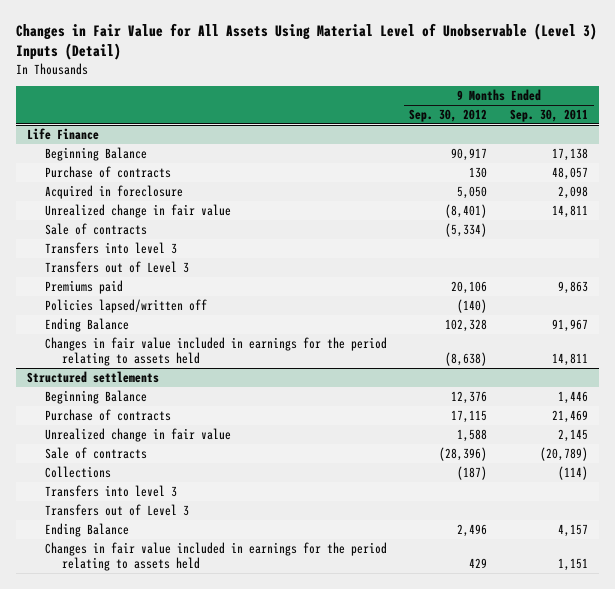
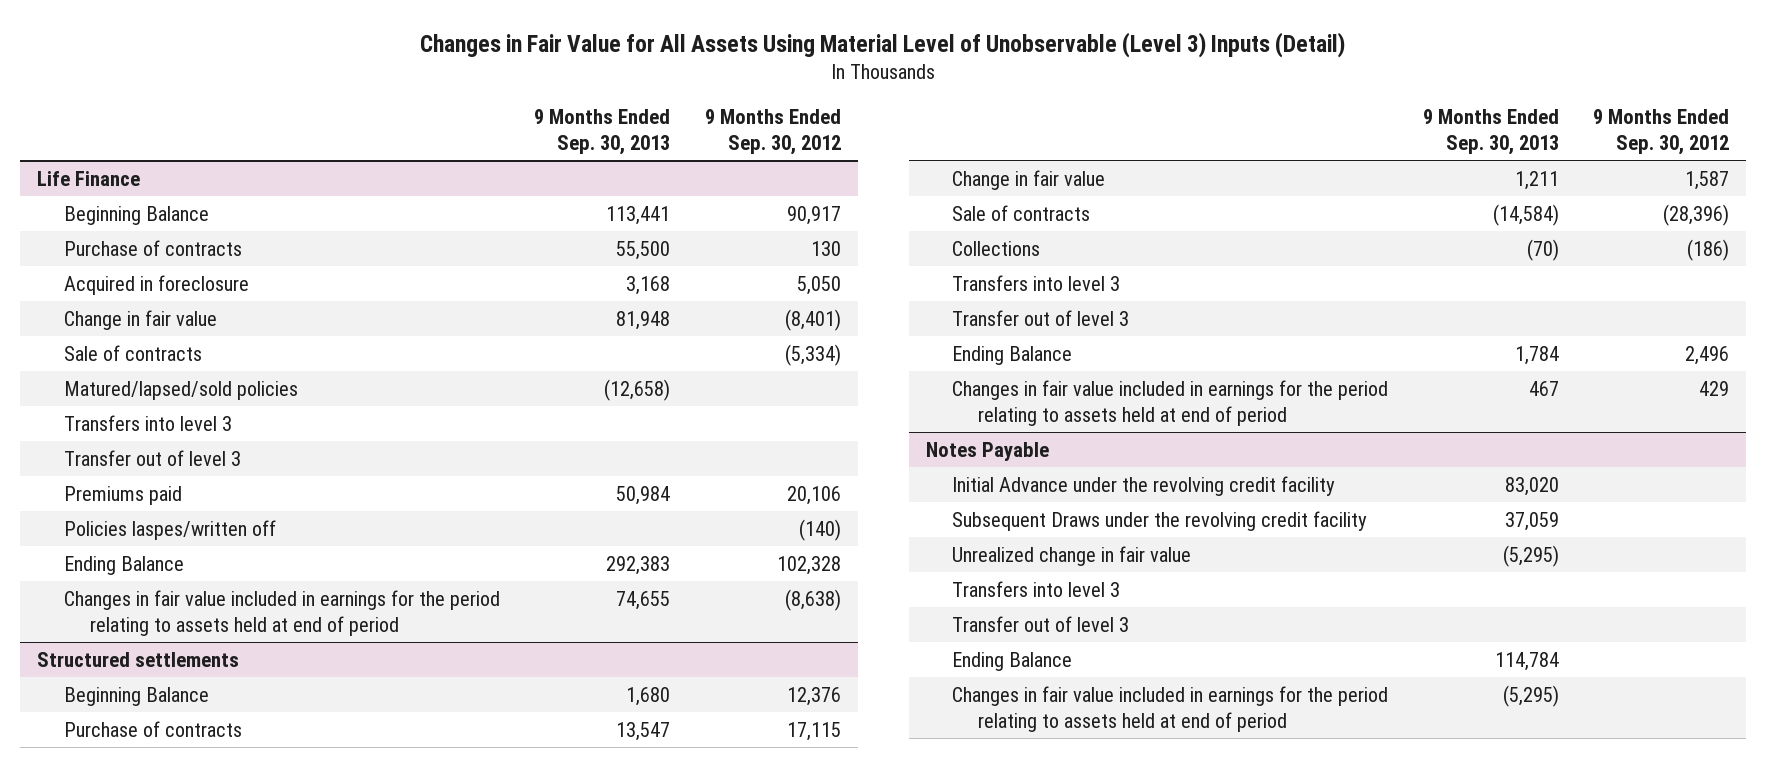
[510,108,589,122] Sep. 30, 2011 -> none
none -> [534,109,671,156] 9 Months Ended Sep. 30, 2013
[44,203,231,218] Unrealized change in fair value -> [63,309,217,330] Change in fair value
none -> [63,380,298,400] Matured/lapsed/sold policies
[44,260,189,273] Transfers out of Level 3 -> [63,449,241,466] Transfer out of level 3
[44,298,207,313] Policies lapsed/written off -> [63,519,276,540] Policies laspes/written off
[44,336,387,367] Changes in fair value included in earnings for the period relating to assets held -> [63,589,500,636] Changes in fair value included in earnings for the period relating to assets held at end of period
[44,427,231,442] Unrealized change in fair value -> [952,169,1106,190] Change in fair value
[457,428,488,442] 1,588 -> [1685,170,1730,190] 1,587
[457,465,488,480] (187) -> [1687,238,1730,261] (186)
[44,503,189,516] Transfers out of Level 3 -> [952,309,1130,326] Transfer out of level 3
[44,541,387,572] Changes in fair value included in earnings for the period relating to assets held -> [952,379,1389,426] Changes in fair value included in earnings for the period relating to assets held at end of period
none -> [925,441,1049,461] Notes Payable
none -> [952,475,1336,496] Initial Advance under the revolving credit facility
none -> [952,510,1368,531] Subsequent Draws under the revolving credit facility
none -> [952,545,1192,566] Unrealized change in fair value
none -> [952,580,1121,597] Transfers into level 3
none -> [952,615,1130,632] Transfer out of level 3
none -> [952,651,1073,671] Ending Balance
none -> [952,685,1389,732] Changes in fair value included in earnings for the period relating to assets held at end of period

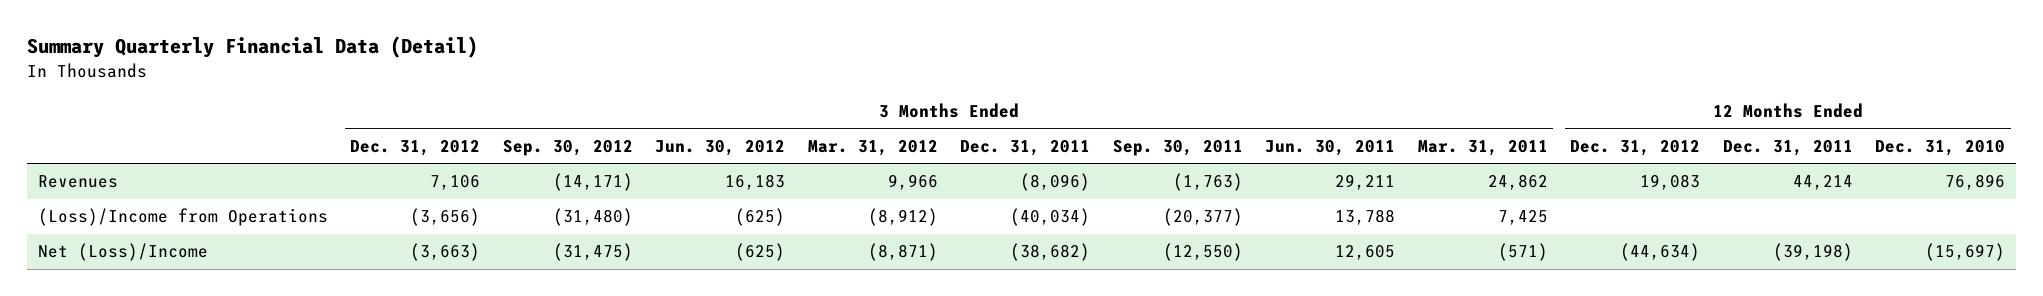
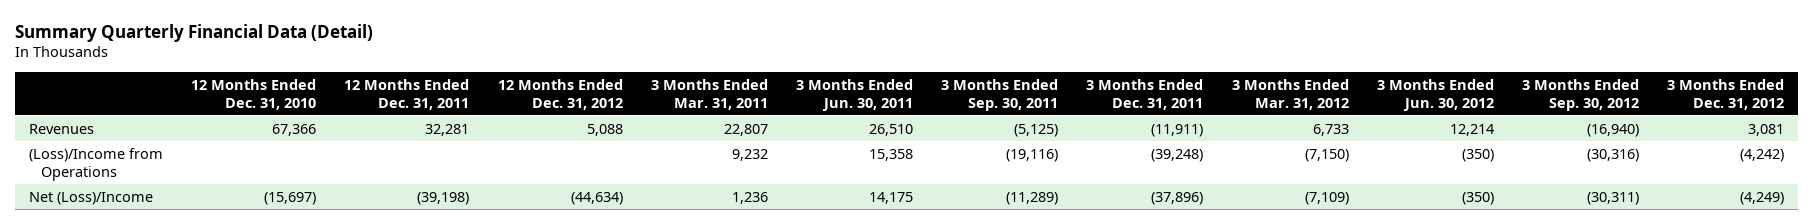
[430,175,481,191] 7,106 -> [1748,123,1785,136] 3,081
[552,173,633,192] (14,171) -> [1586,123,1639,137] (16,940)
[725,174,786,191] 16,183 -> [1449,123,1494,136] 12,214
[887,174,938,191] 9,966 -> [1312,123,1349,136] 6,733
[1020,173,1091,192] (8,096) -> [1151,123,1204,137] (11,911)
[1172,173,1243,192] (1,763) -> [1014,123,1059,137] (5,125)
[1335,174,1396,191] 29,211 -> [868,123,913,136] 26,510
[1487,174,1548,191] 24,862 -> [723,123,768,136] 22,807
[1640,174,1701,191] 19,083 -> [586,123,623,136] 5,088
[1792,175,1853,191] 44,214 -> [425,123,470,136] 32,281
[1945,174,2006,191] 76,896 -> [272,123,317,136] 67,366
[410,208,481,227] (3,656) -> [1740,148,1785,162] (4,242)
[552,208,633,227] (31,480) -> [1586,148,1639,162] (30,316)
[735,208,786,227] (625) -> [1461,148,1494,162] (350)
[867,208,938,227] (8,912) -> [1304,148,1349,162] (7,150)
[1010,208,1091,227] (40,034) -> [1151,148,1204,162] (39,248)
[1162,208,1243,227] (20,377) -> [1006,148,1059,162] (19,116)
[1335,209,1396,226] 13,788 -> [868,148,913,161] 15,358
[1497,210,1548,226] 7,425 -> [731,148,768,161] 9,232
[410,243,481,262] (3,663) -> [1740,191,1785,205] (4,249)
[552,243,633,262] (31,475) -> [1586,191,1639,205] (30,311)
[735,243,786,262] (625) -> [1461,191,1494,205] (350)
[867,243,938,262] (8,871) -> [1304,191,1349,205] (7,109)
[1010,243,1091,262] (38,682) -> [1151,191,1204,205] (37,896)
[1162,243,1243,262] (12,550) -> [1006,191,1059,205] (11,289)
[1335,245,1396,261] 12,605 -> [868,191,913,204] 14,175
[1497,243,1548,262] (571) -> [731,191,768,204] 1,236

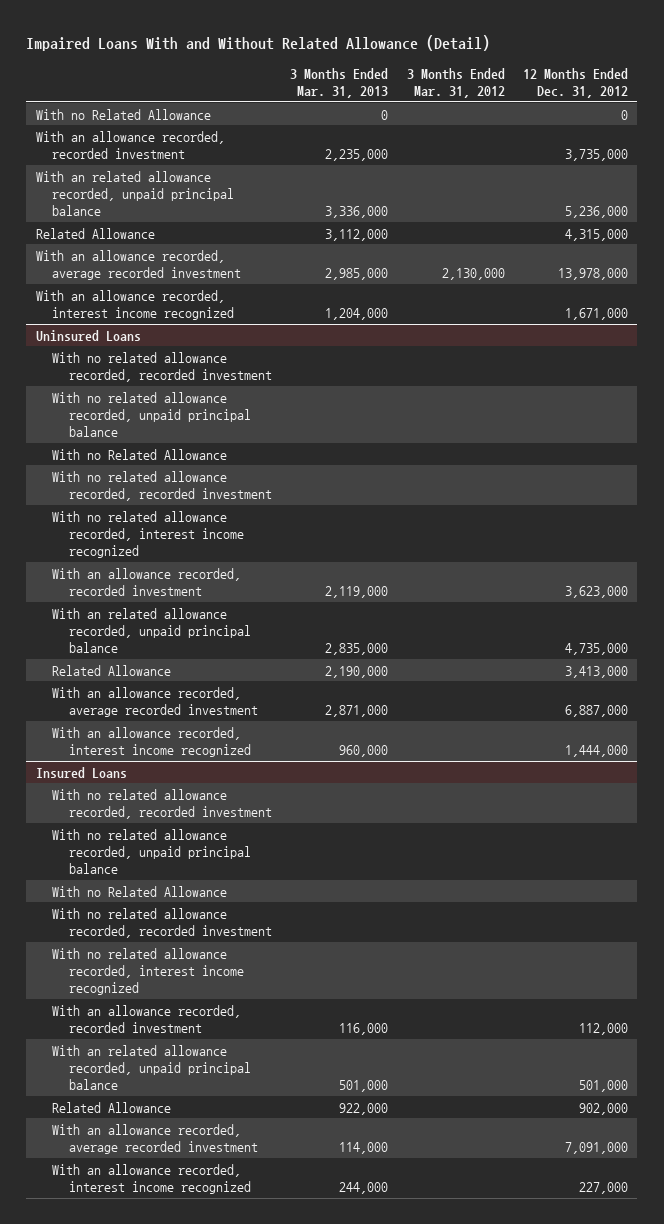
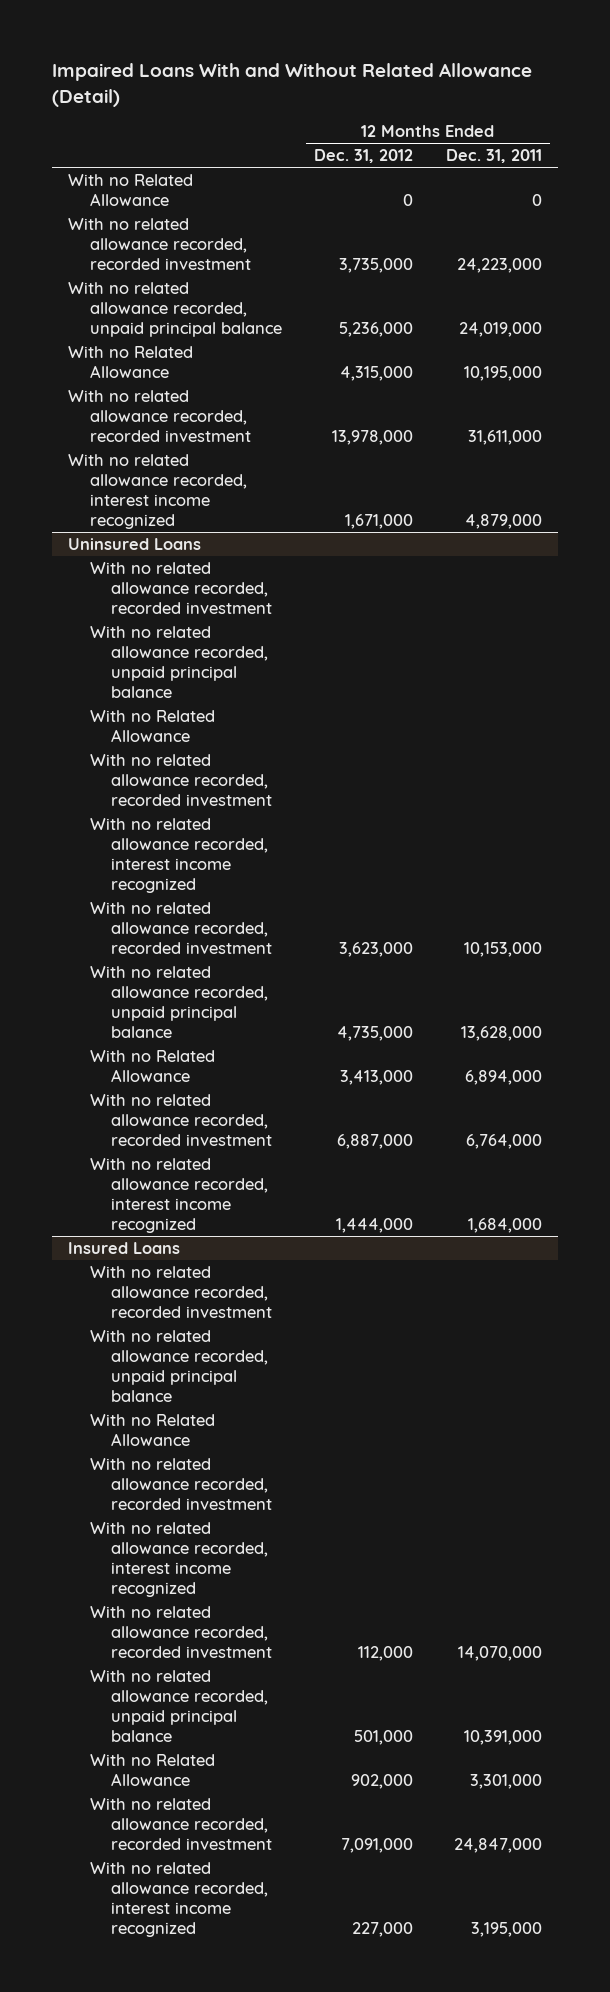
[290,67,389,99] 3 Months Ended Mar. 31, 2013 -> none
[406,67,505,99] 3 Months Ended Mar. 31, 2012 -> none
none -> [445,149,542,164] Dec. 31, 2011
[35,130,225,159] With an allowance recorded, recorded investment -> [68,217,251,270] With no related allowance recorded, recorded investment
[35,170,235,217] With an related allowance recorded, unpaid principal balance -> [68,281,282,337] With no related allowance recorded, unpaid principal balance
[35,227,155,239] Related Allowance -> [68,345,194,378] With no Related Allowance
[35,249,242,280] With an allowance recorded, average recorded investment -> [68,389,251,442] With no related allowance recorded, recorded investment
[35,289,235,320] With an allowance recorded, interest income recognized -> [68,453,247,529] With no related allowance recorded, interest income recognized
[52,567,242,596] With an allowance recorded, recorded investment -> [89,901,273,954] With no related allowance recorded, recorded investment
[52,607,251,654] With an related allowance recorded, unpaid principal balance -> [89,965,269,1038] With no related allowance recorded, unpaid principal balance
[52,664,172,676] Related Allowance -> [89,1049,215,1082] With no Related Allowance
[52,686,258,717] With an allowance recorded, average recorded investment -> [89,1093,273,1146] With no related allowance recorded, recorded investment
[52,726,251,757] With an allowance recorded, interest income recognized -> [89,1157,269,1233] With no related allowance recorded, interest income recognized
[52,1004,242,1033] With an allowance recorded, recorded investment -> [89,1605,273,1658] With no related allowance recorded, recorded investment
[52,1044,251,1091] With an related allowance recorded, unpaid principal balance -> [89,1669,269,1742] With no related allowance recorded, unpaid principal balance
[52,1101,172,1113] Related Allowance -> [89,1753,215,1786] With no Related Allowance
[52,1123,258,1154] With an allowance recorded, average recorded investment -> [89,1797,273,1850] With no related allowance recorded, recorded investment
[52,1163,251,1194] With an allowance recorded, interest income recognized -> [89,1861,269,1937] With no related allowance recorded, interest income recognized

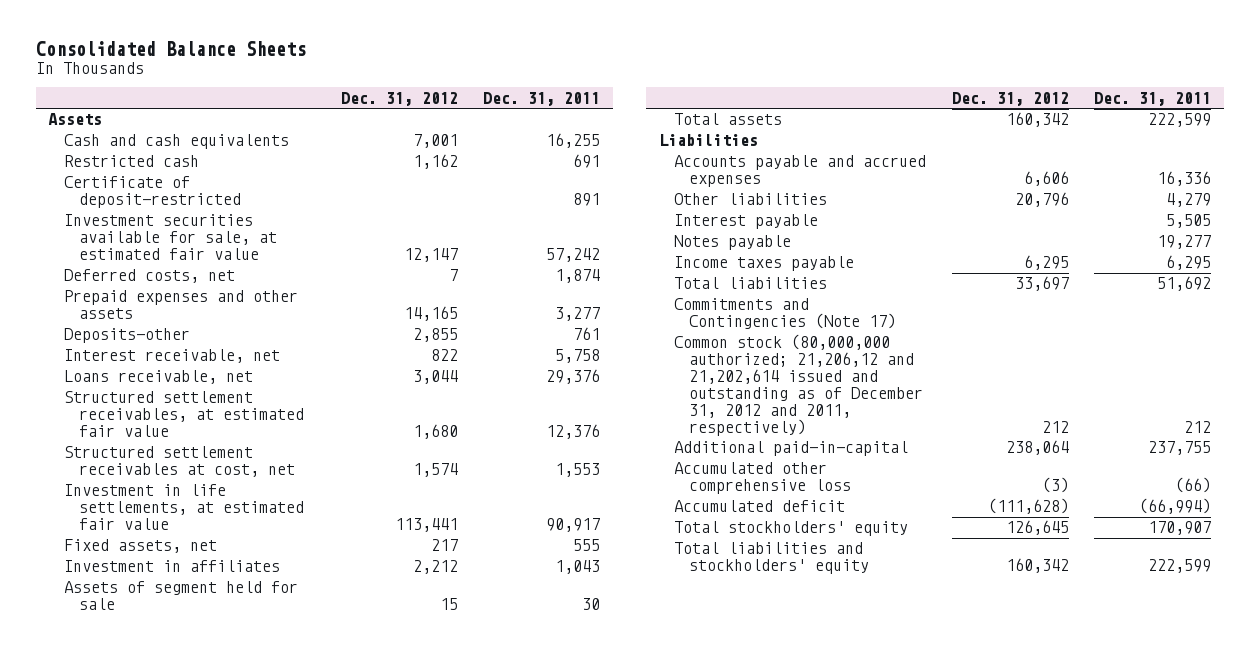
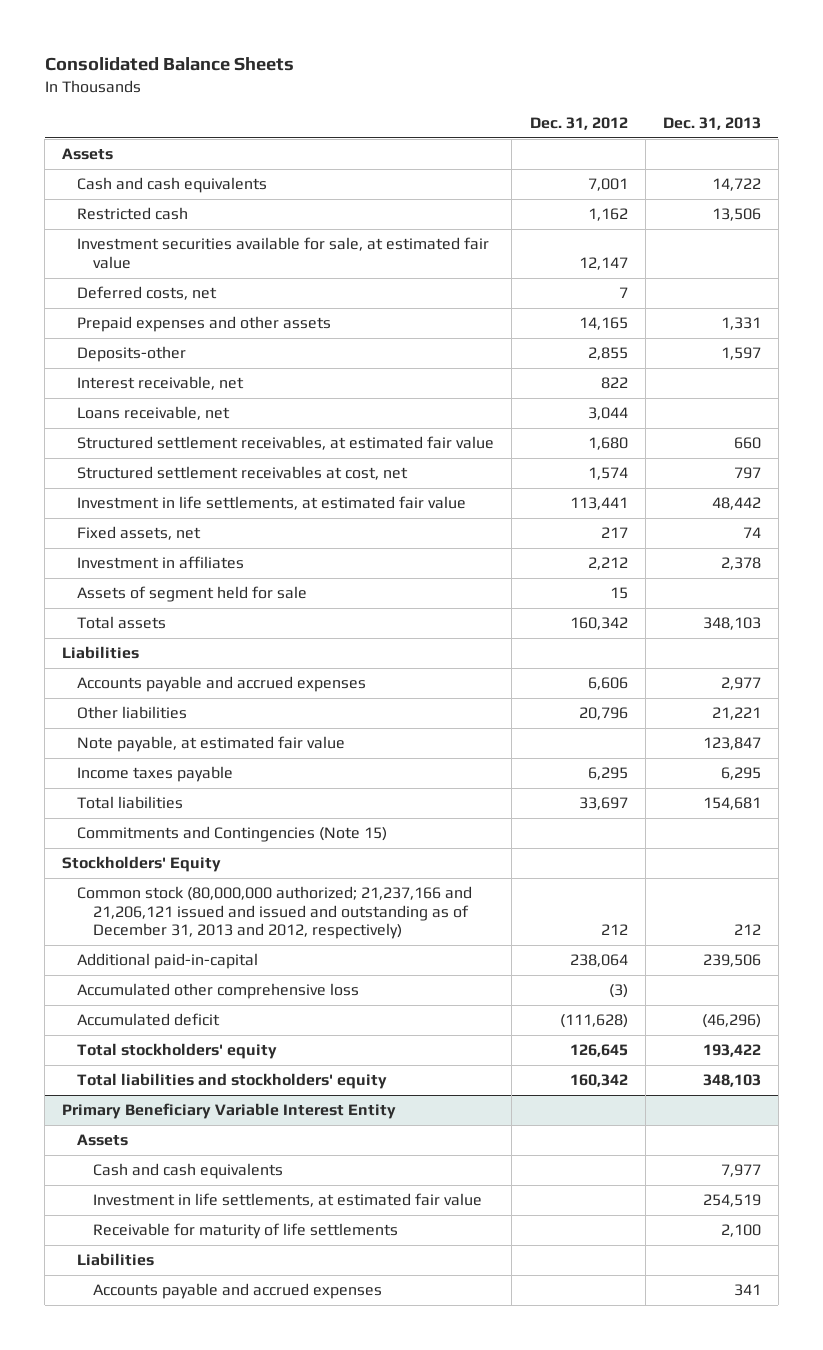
[483,91,601,106] Dec. 31, 2011 -> none
none -> [662,116,761,130] Dec. 31, 2013
[63,176,241,209] Certificate of deposit-restricted -> none
[674,214,819,230] Interest payable -> none
[674,235,792,251] Notes payable -> none
none -> [77,736,346,753] Note payable, at estimated fair value
[674,298,897,330] Commitments and Contingencies (Note 17) -> [77,826,388,843] Commitments and Contingencies (Note 15)
none -> [62,856,222,873] Stockholders' Equity
[674,334,924,437] Common stock (80,000,000 authorized; 21,206,12 and 21,202,614 issued and outstanding as of December 31, 2012 and 2011, respectively) -> [77,886,473,940] Common stock (80,000,000 authorized; 21,237,166 and 21,206,121 issued and issued and outstanding as of December 31, 2013 and 2012, respectively)
none -> [62,1103,397,1120] Primary Beneficiary Variable Interest Entity
none -> [77,1134,129,1147] Assets
none -> [92,1163,283,1180] Cash and cash equivalents
none -> [92,1193,482,1208] Investment in life settlements, at estimated fair value
none -> [92,1223,398,1240] Receivable for maturity of life settlements
none -> [77,1253,155,1267] Liabilities
none -> [92,1283,382,1300] Accounts payable and accrued expenses

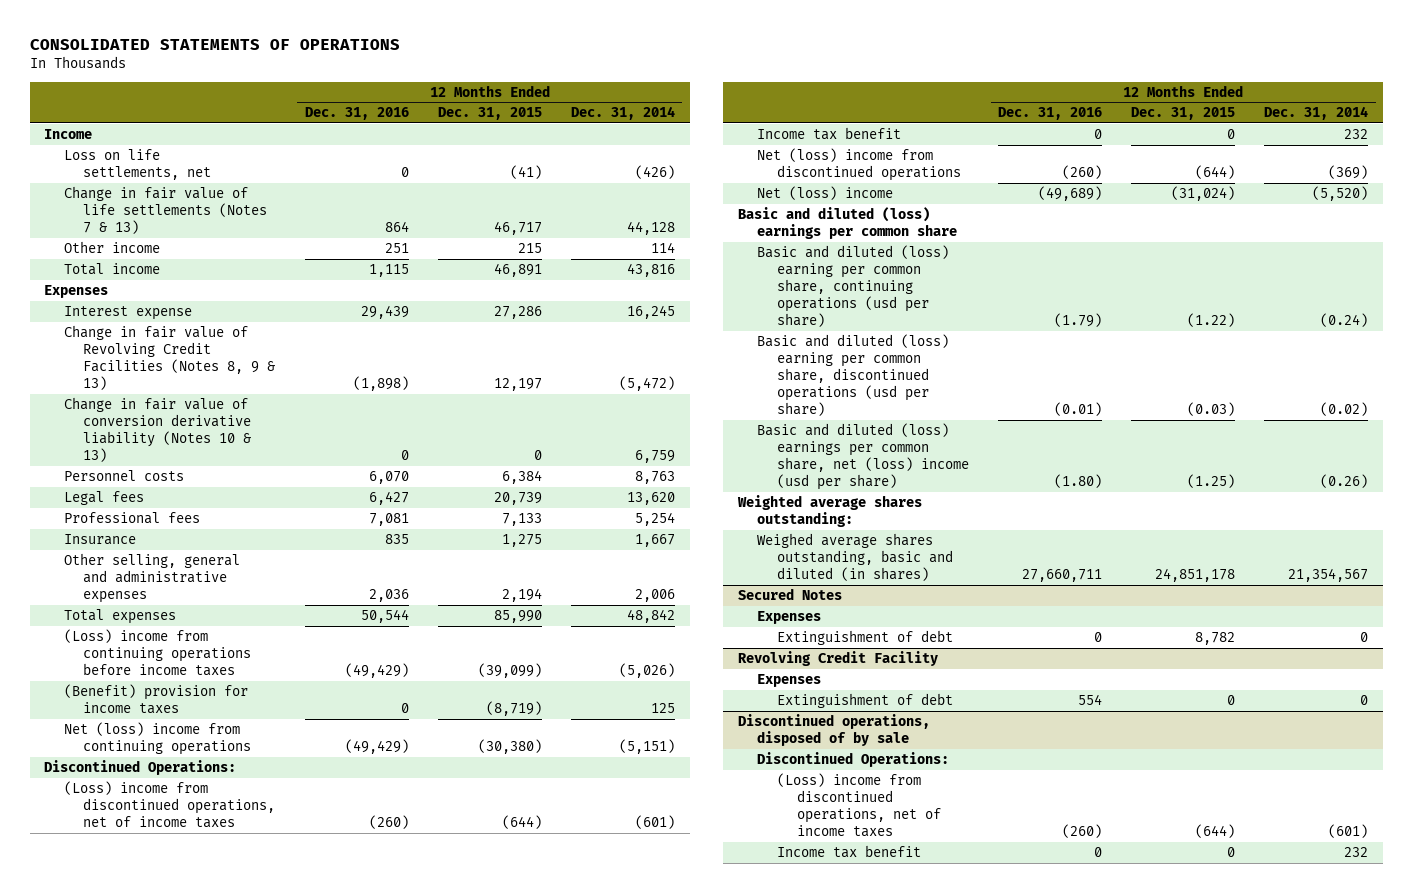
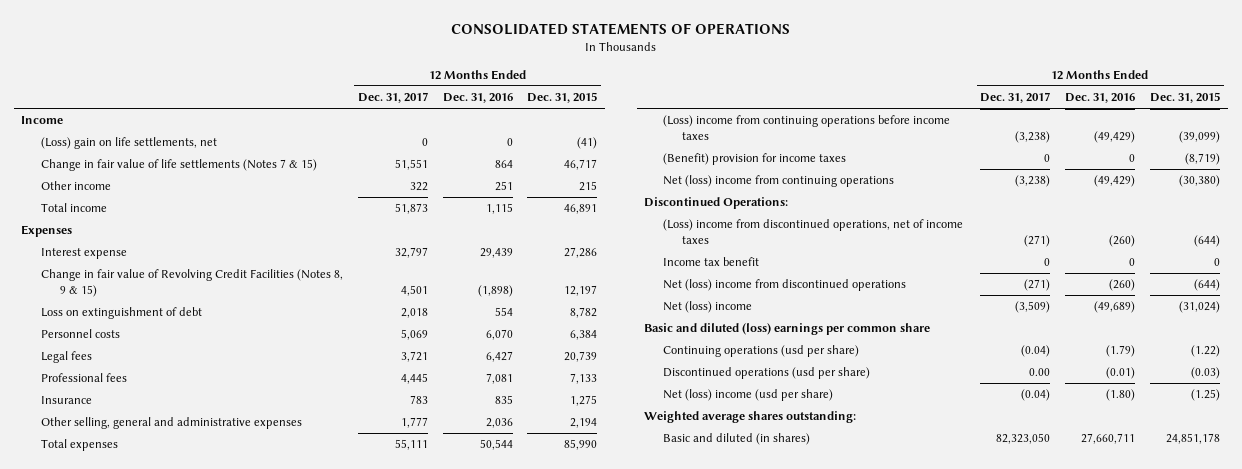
[570,106,675,121] Dec. 31, 2014 -> none
none -> [357,92,428,104] Dec. 31, 2017
[63,148,212,181] Loss on life settlements, net -> [40,137,217,150] (Loss) gain on life settlements, net
[63,185,268,235] Change in fair value of life settlements (Notes 7 & 13) -> [40,159,317,172] Change in fair value of life settlements (Notes 7 & 15)
[63,396,252,463] Change in fair value of conversion derivative liability (Notes 10 & 13) -> none
[63,324,276,391] Change in fair value of Revolving Credit Facilities (Notes 8, 9 & 13) -> [40,269,343,298] Change in fair value of Revolving Credit Facilities (Notes 8, 9 & 15)
none -> [40,307,202,320] Loss on extinguishment of debt
[757,244,950,328] Basic and diluted (loss) earning per common share, continuing operations (usd per share) -> [663,345,860,358] Continuing operations (usd per share)
[757,333,950,417] Basic and diluted (loss) earning per common share, discontinued operations (usd per share) -> [663,367,871,380] Discontinued operations (usd per share)
[757,422,969,491] Basic and diluted (loss) earnings per common share, net (loss) income (usd per share) -> [663,389,834,402] Net (loss) income (usd per share)
[737,587,842,600] Secured Notes -> none
[757,610,822,624] Expenses -> none
[776,629,953,645] Extinguishment of debt -> none
[737,650,938,666] Revolving Credit Facility -> none
[757,673,822,687] Expenses -> none
[776,692,953,708] Extinguishment of debt -> none
[737,713,930,747] Discontinued operations, disposed of by sale -> none
[757,751,950,767] Discontinued Operations: -> none
[776,772,941,838] (Loss) income from discontinued operations, net of income taxes -> none
[776,844,921,858] Income tax benefit -> none
[757,532,953,582] Weighed average shares outstanding, basic and diluted (in shares) -> [663,433,811,446] Basic and diluted (in shares)

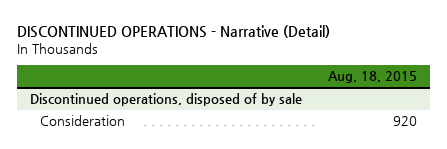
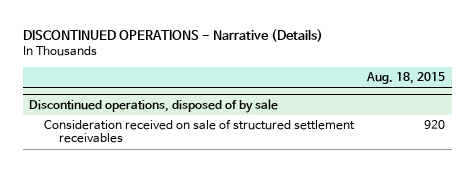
[16,24,330,38] DISCONTINUED OPERATIONS - Narrative (Detail) -> [22,29,323,43] DISCONTINUED OPERATIONS - Narrative (Details)
[39,115,125,127] Consideration -> [44,119,356,144] Consideration received on sale of structured settlement receivables

